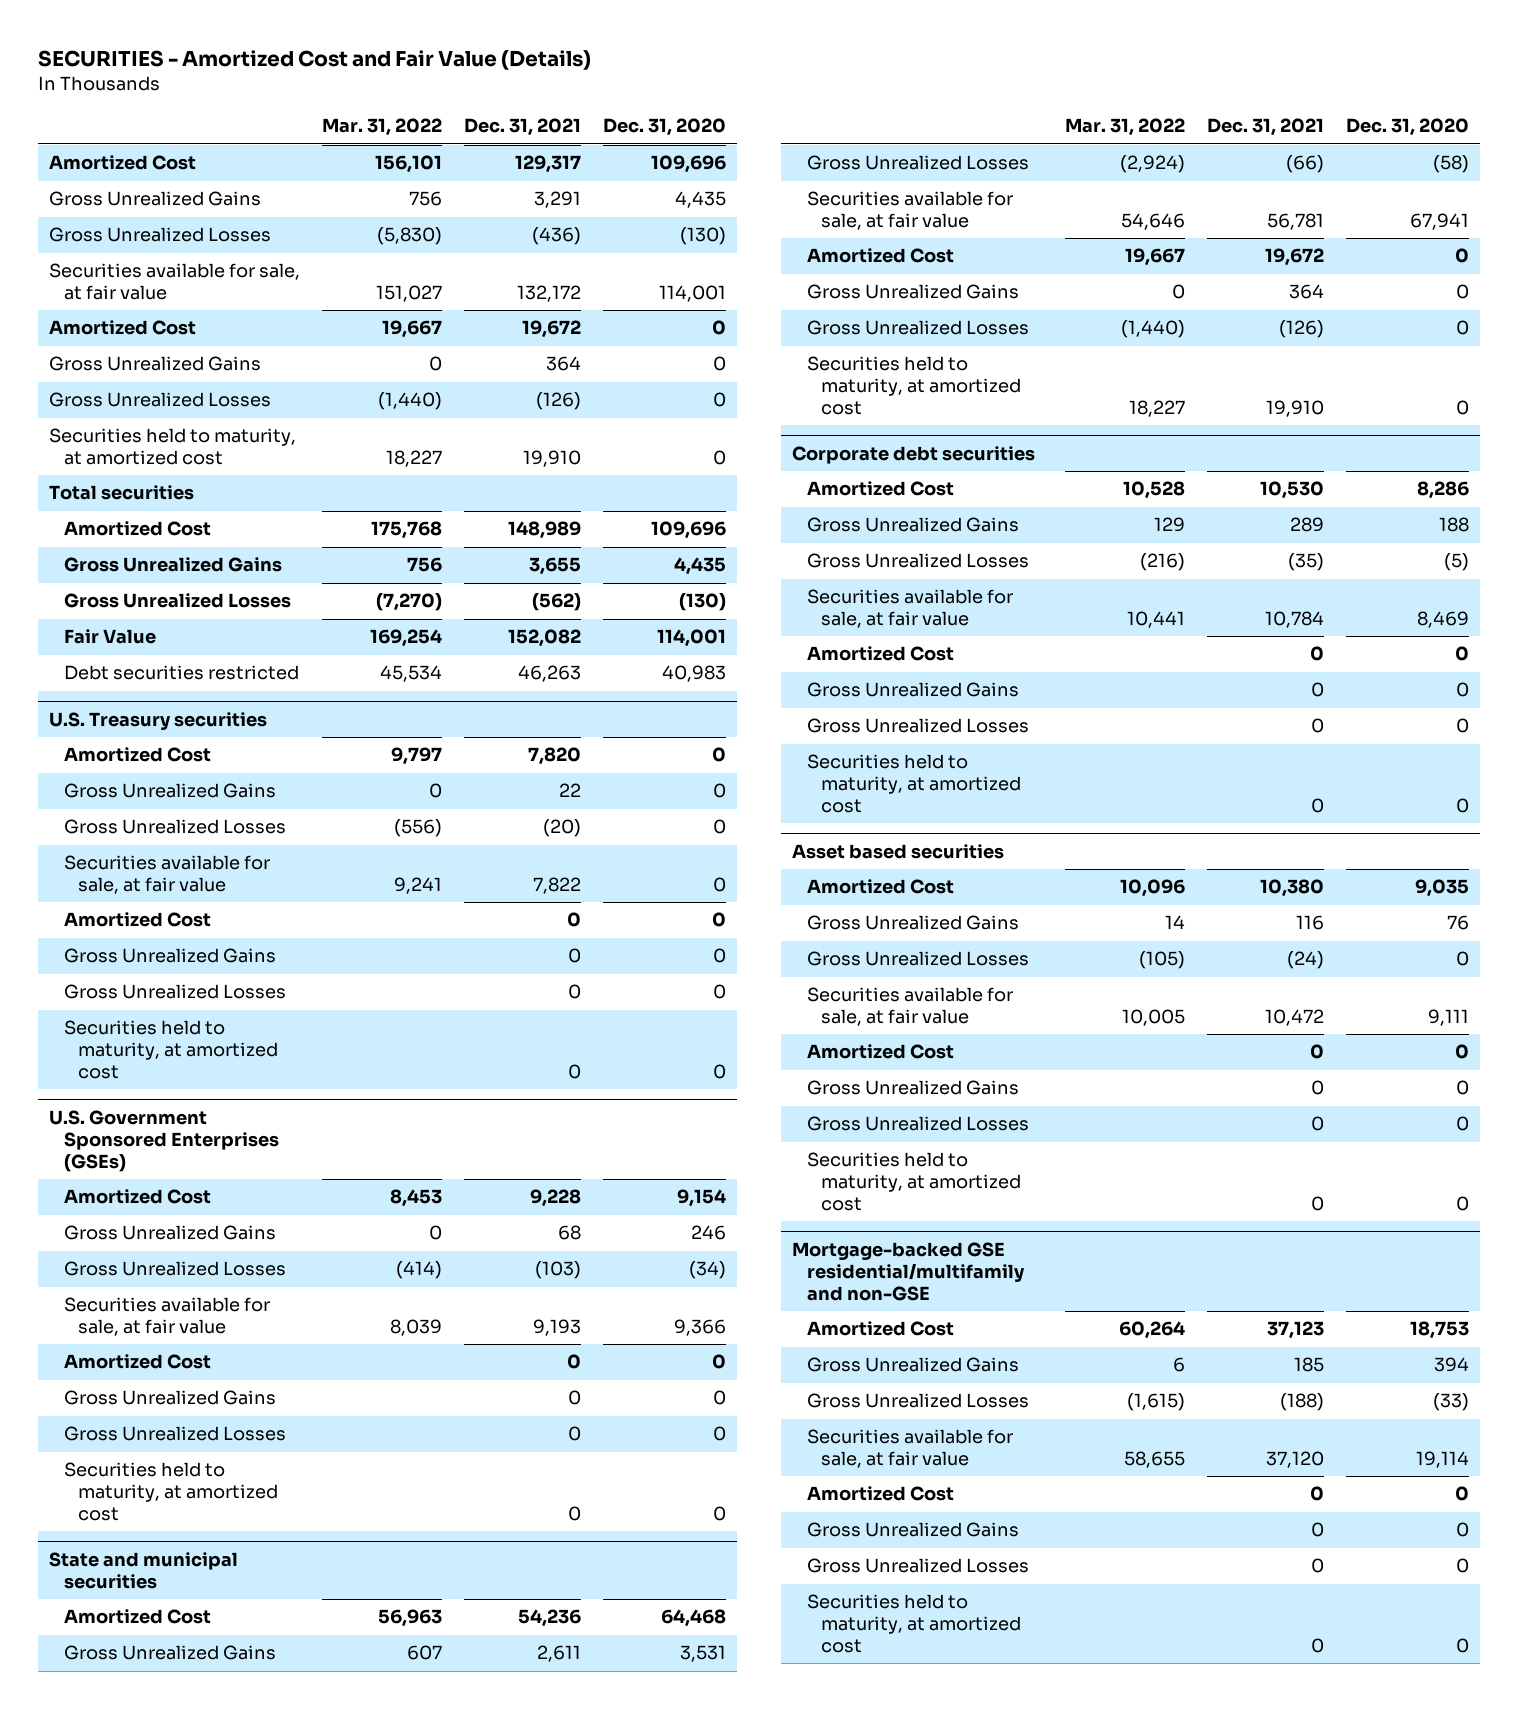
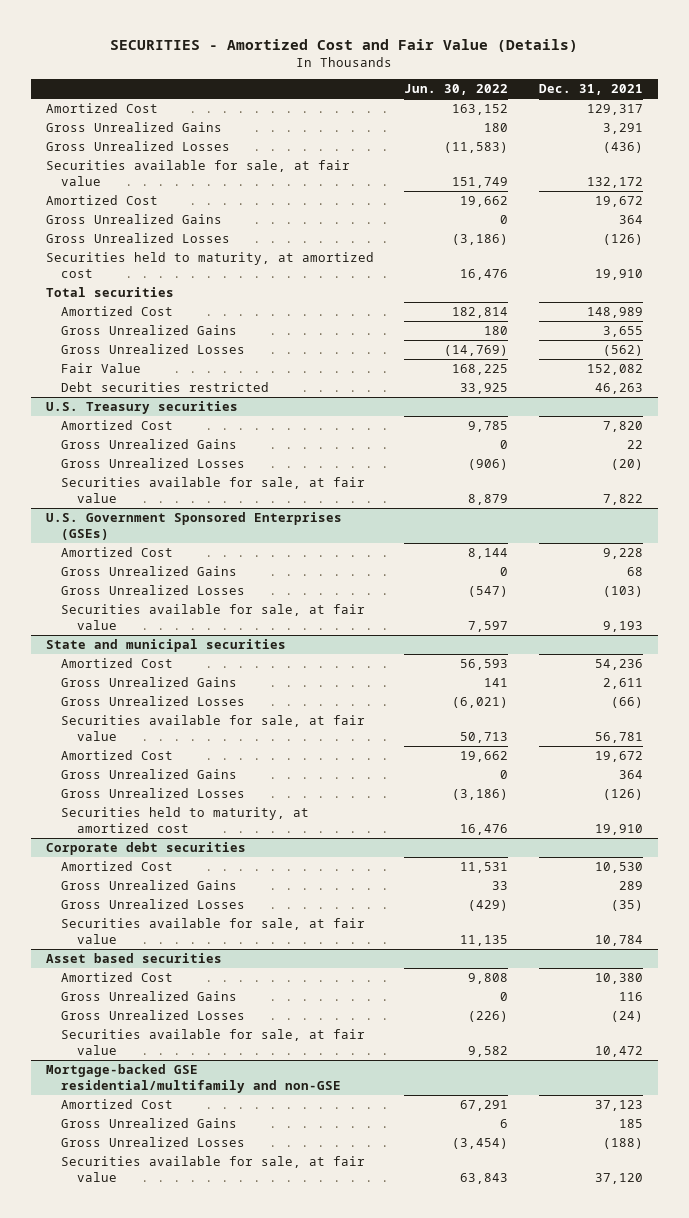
[322,118,443,137] Mar. 31, 2022 -> none
[602,118,726,137] Dec. 31, 2020 -> none
none -> [404,84,509,96] Jun. 30, 2022
[63,912,211,928] Amortized Cost -> none
[63,948,276,964] Gross Unrealized Gains -> none
[63,984,286,1000] Gross Unrealized Losses -> none
[63,1020,279,1079] Securities held to maturity, at amortized cost -> none
[63,1354,211,1370] Amortized Cost -> none
[63,1390,276,1406] Gross Unrealized Gains -> none
[63,1426,286,1442] Gross Unrealized Losses -> none
[63,1462,279,1521] Securities held to maturity, at amortized cost -> none
[806,646,954,662] Amortized Cost -> none
[806,682,1019,698] Gross Unrealized Gains -> none
[806,718,1029,734] Gross Unrealized Losses -> none
[806,754,1022,813] Securities held to maturity, at amortized cost -> none
[806,1044,954,1060] Amortized Cost -> none
[806,1080,1019,1096] Gross Unrealized Gains -> none
[806,1116,1029,1132] Gross Unrealized Losses -> none
[806,1152,1022,1211] Securities held to maturity, at amortized cost -> none
[806,1486,954,1502] Amortized Cost -> none
[806,1522,1019,1538] Gross Unrealized Gains -> none
[806,1558,1029,1574] Gross Unrealized Losses -> none
[806,1594,1022,1653] Securities held to maturity, at amortized cost -> none

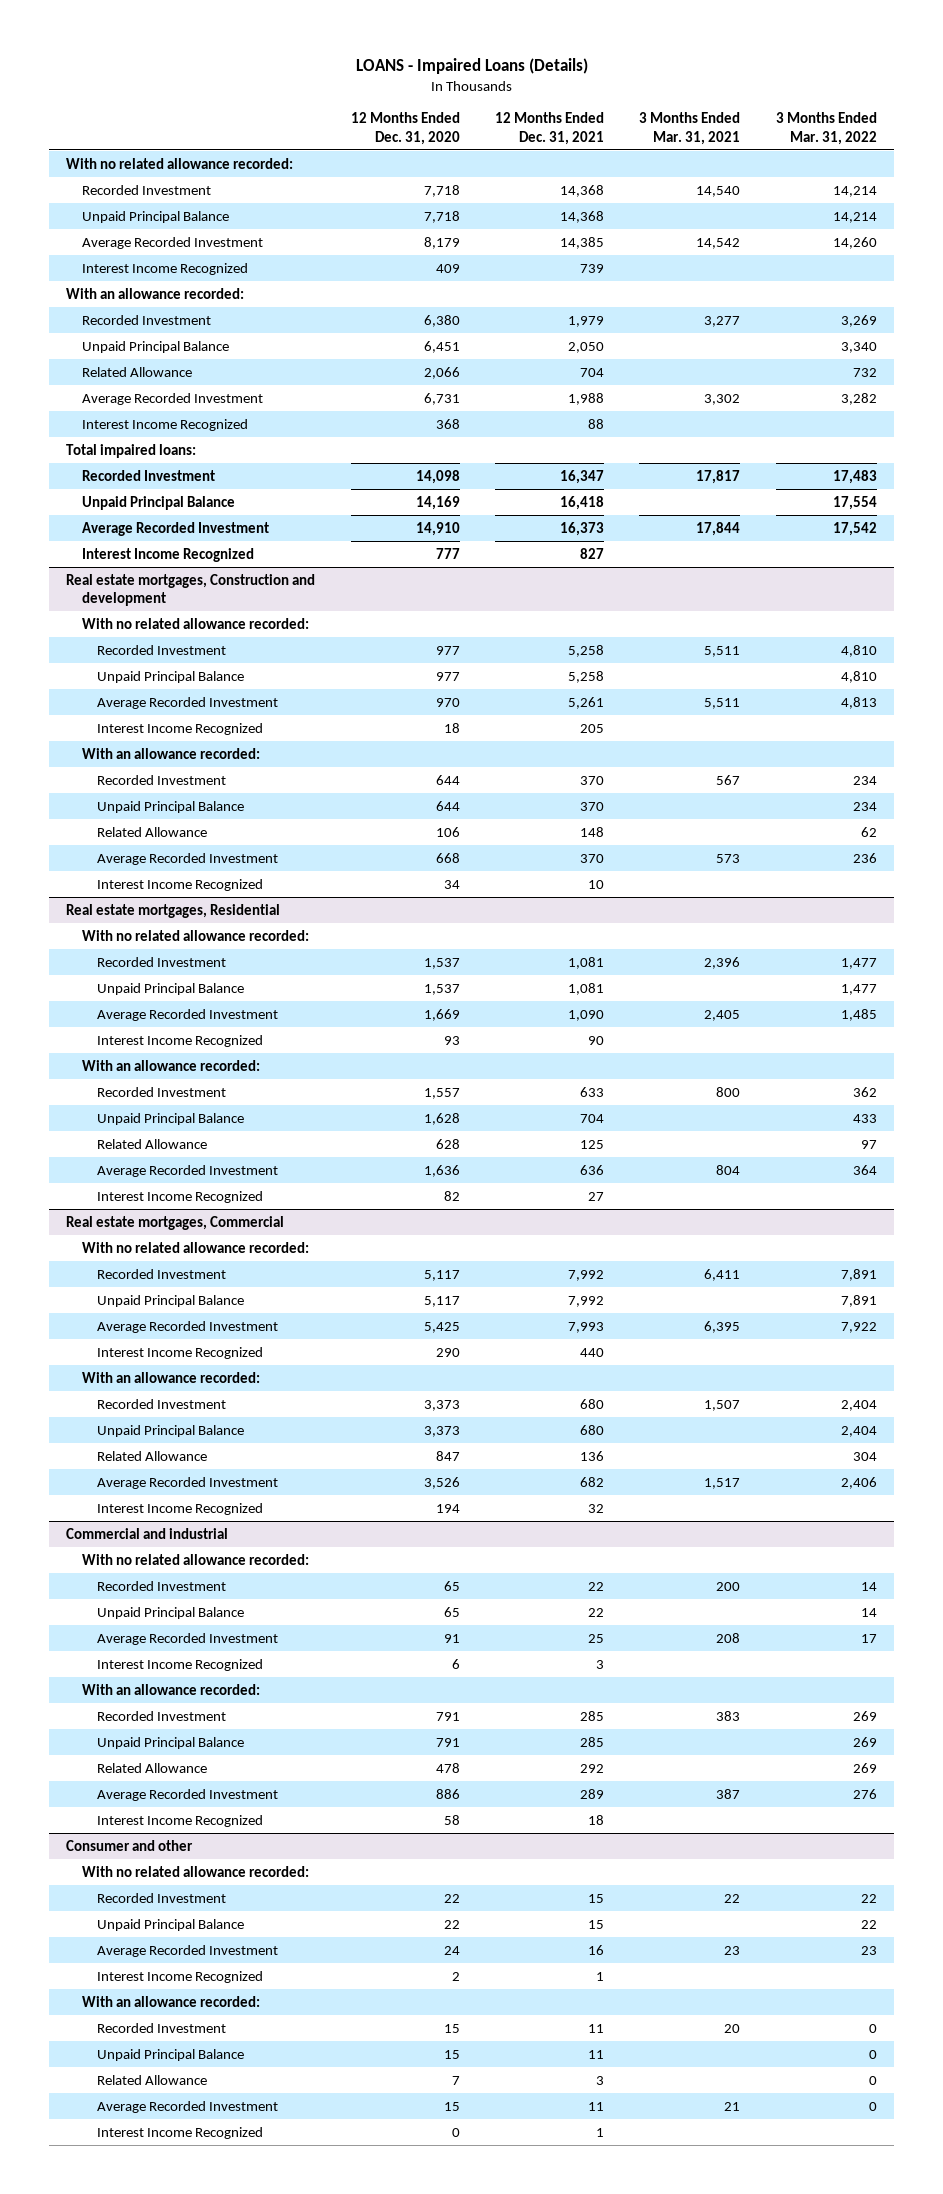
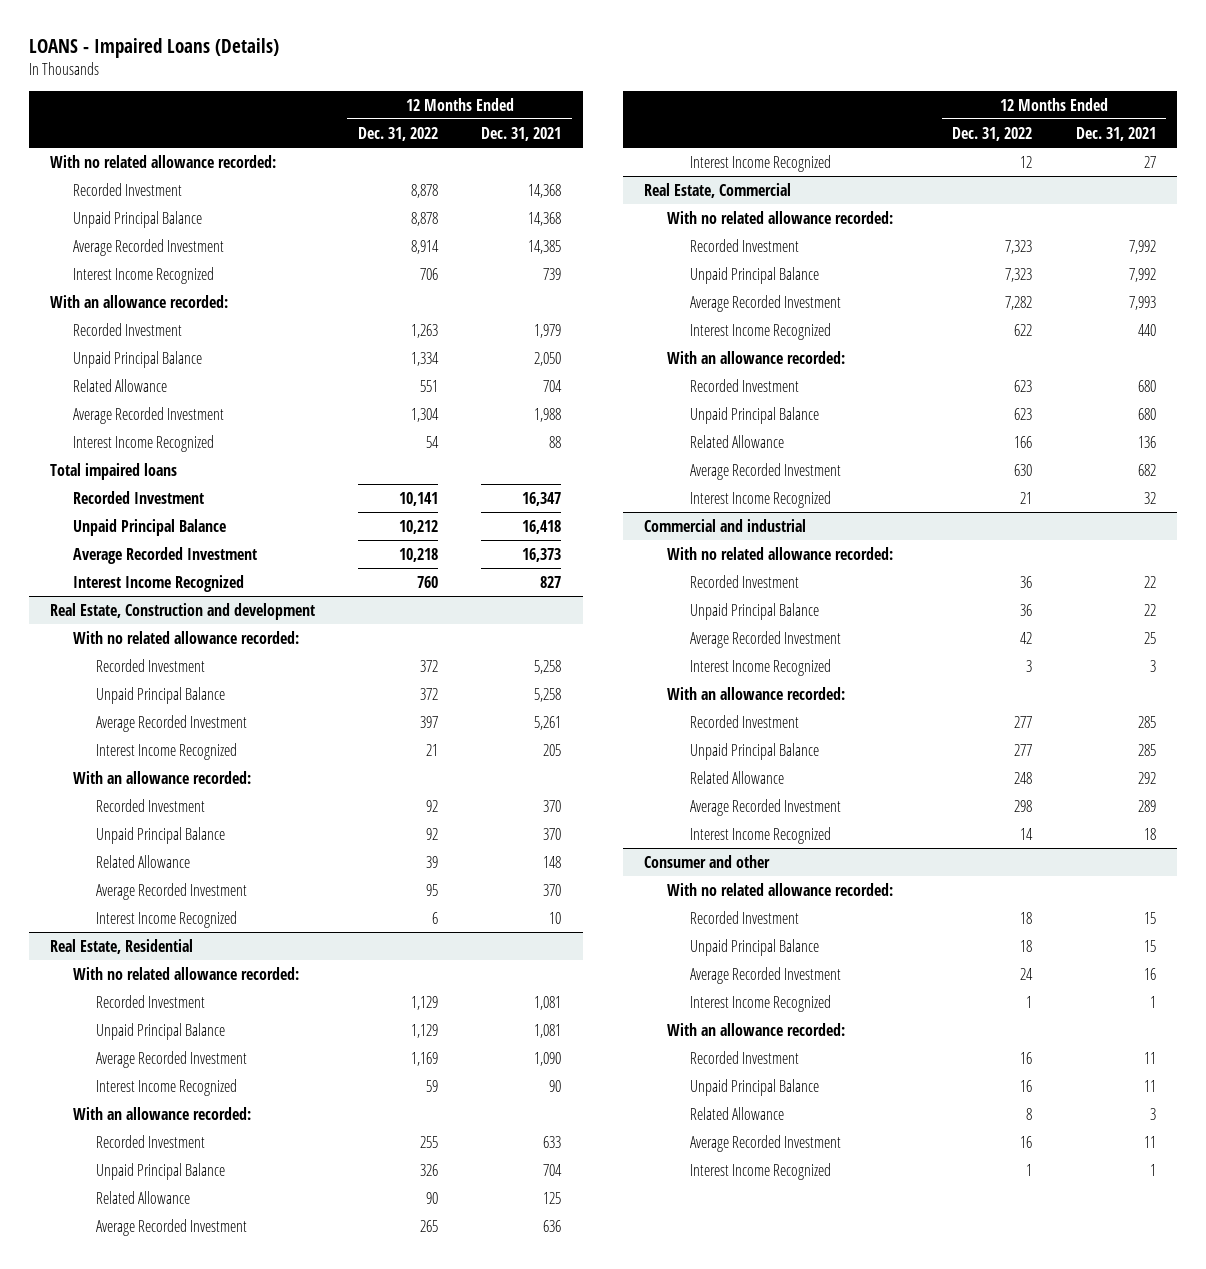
[350,112,460,145] 12 Months Ended Dec. 31, 2020 -> none
[639,112,741,145] 3 Months Ended Mar. 31, 2021 -> none
[775,112,877,145] 3 Months Ended Mar. 31, 2022 -> none
none -> [358,126,439,141] Dec. 31, 2022
[66,443,197,458] Total impaired loans: -> [50,462,178,480] Total impaired loans
[66,573,316,607] Real estate mortgages, Construction and development -> [50,602,316,620] Real Estate, Construction and development
[66,903,281,918] Real estate mortgages, Residential -> [50,938,194,954] Real Estate, Residential
[66,1215,285,1230] Real estate mortgages, Commercial -> [644,182,792,198] Real Estate, Commercial

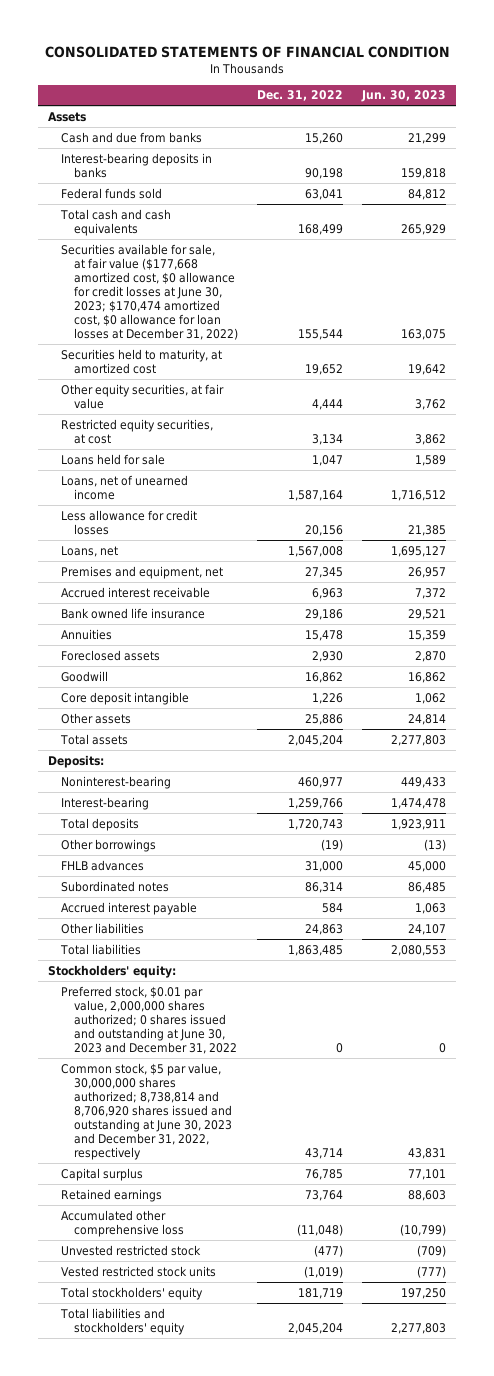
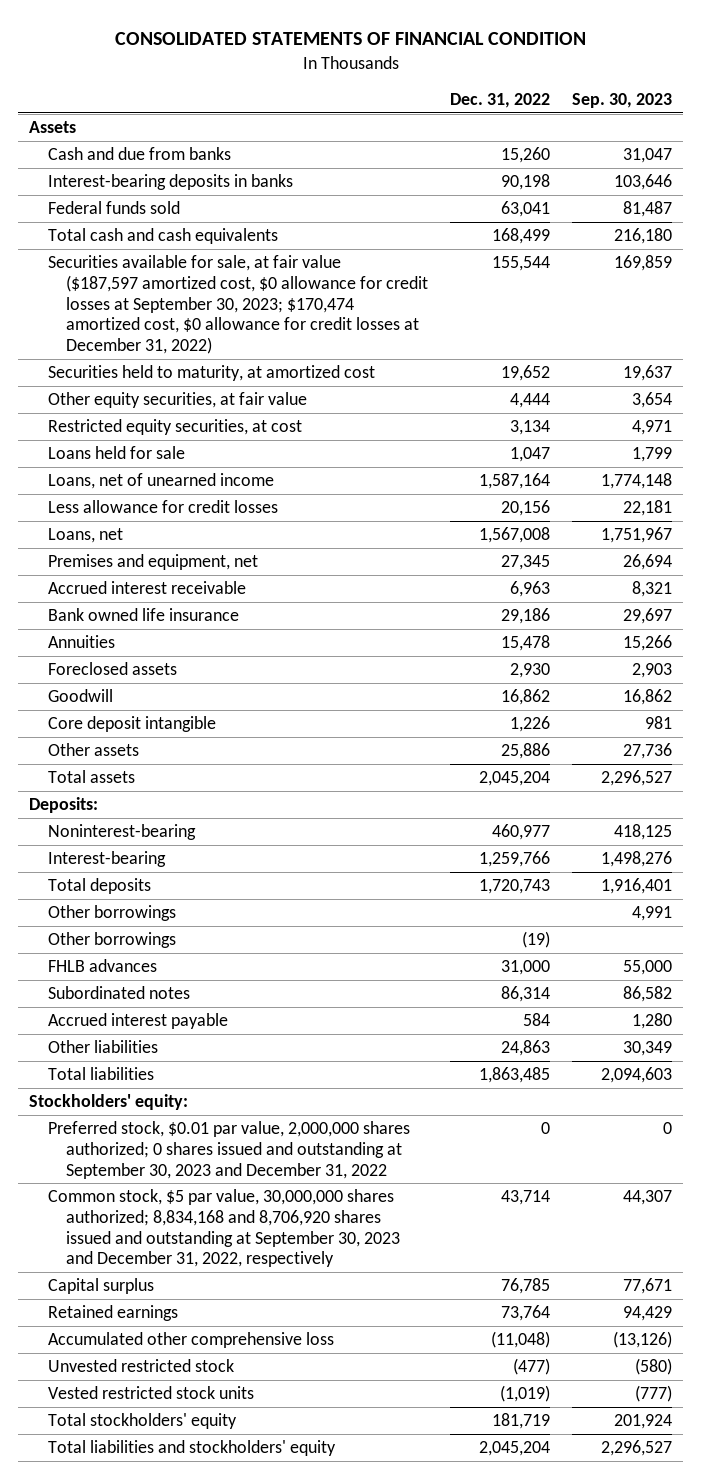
[361,90,447,103] Jun. 30, 2023 -> none
none -> [571,93,672,109] Sep. 30, 2023
[60,243,238,340] Securities available for sale, at fair value ($177,668 amortized cost, $0 allowance for credit losses at June 30, 2023; $170,474 amortized cost, $0 allowance for loan losses at December 31, 2022) -> [47,255,429,355] Securities available for sale, at fair value ($187,597 amortized cost, $0 allowance for credit losses at September 30, 2023; $170,474 amortized cost, $0 allowance for credit losses at December 31, 2022)
none -> [47,905,176,922] Other borrowings
[60,985,237,1054] Preferred stock, $0.01 par value, 2,000,000 shares authorized; 0 shares issued and outstanding at June 30, 2023 and December 31, 2022 -> [47,1121,410,1179] Preferred stock, $0.01 par value, 2,000,000 shares authorized; 0 shares issued and outstanding at September 30, 2023 and December 31, 2022
[60,1062,232,1160] Common stock, $5 par value, 30,000,000 shares authorized; 8,738,814 and 8,706,920 shares issued and outstanding at June 30, 2023 and December 31, 2022, respectively -> [47,1189,401,1268] Common stock, $5 par value, 30,000,000 shares authorized; 8,834,168 and 8,706,920 shares issued and outstanding at September 30, 2023 and December 31, 2022, respectively

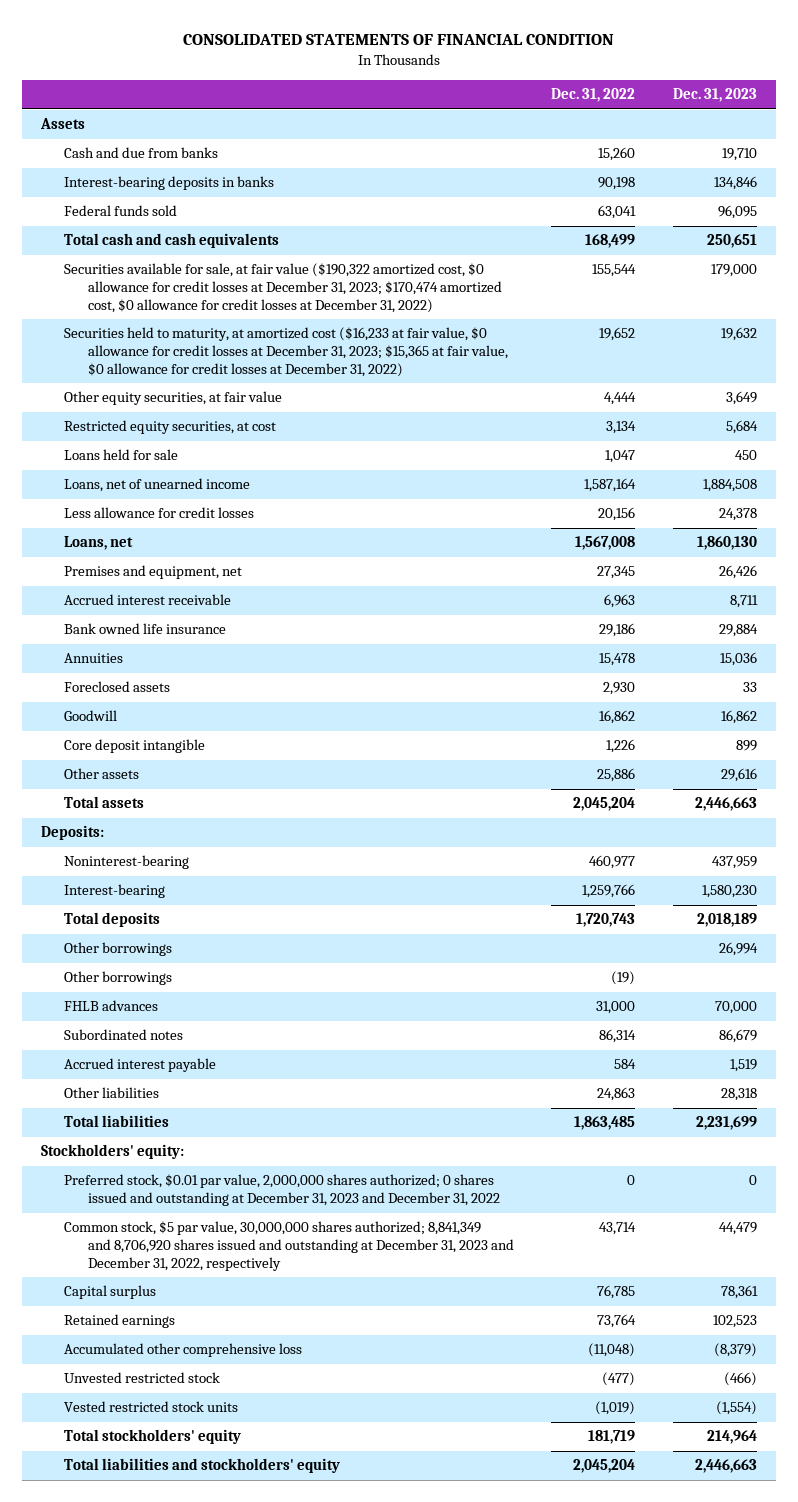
[571,93,672,109] Sep. 30, 2023 -> none
none -> [672,88,757,103] Dec. 31, 2023
[47,255,429,355] Securities available for sale, at fair value ($187,597 amortized cost, $0 allowance for credit losses at September 30, 2023; $170,474 amortized cost, $0 allowance for credit losses at December 31, 2022) -> [64,263,502,313] Securities available for sale, at fair value ($190,322 amortized cost, $0 allowance for credit losses at December 31, 2023; $170,474 amortized cost, $0 allowance for credit losses at December 31, 2022)
[47,365,375,382] Securities held to maturity, at amortized cost -> [64,327,508,377] Securities held to maturity, at amortized cost ($16,233 at fair value, $0 allowance for credit losses at December 31, 2023; $15,365 at fair value, $0 allowance for credit losses at December 31, 2022)
[47,1121,410,1179] Preferred stock, $0.01 par value, 2,000,000 shares authorized; 0 shares issued and outstanding at September 30, 2023 and December 31, 2022 -> [64,1174,500,1207] Preferred stock, $0.01 par value, 2,000,000 shares authorized; 0 shares issued and outstanding at December 31, 2023 and December 31, 2022
[47,1189,401,1268] Common stock, $5 par value, 30,000,000 shares authorized; 8,834,168 and 8,706,920 shares issued and outstanding at September 30, 2023 and December 31, 2022, respectively -> [64,1221,514,1271] Common stock, $5 par value, 30,000,000 shares authorized; 8,841,349 and 8,706,920 shares issued and outstanding at December 31, 2023 and December 31, 2022, respectively

